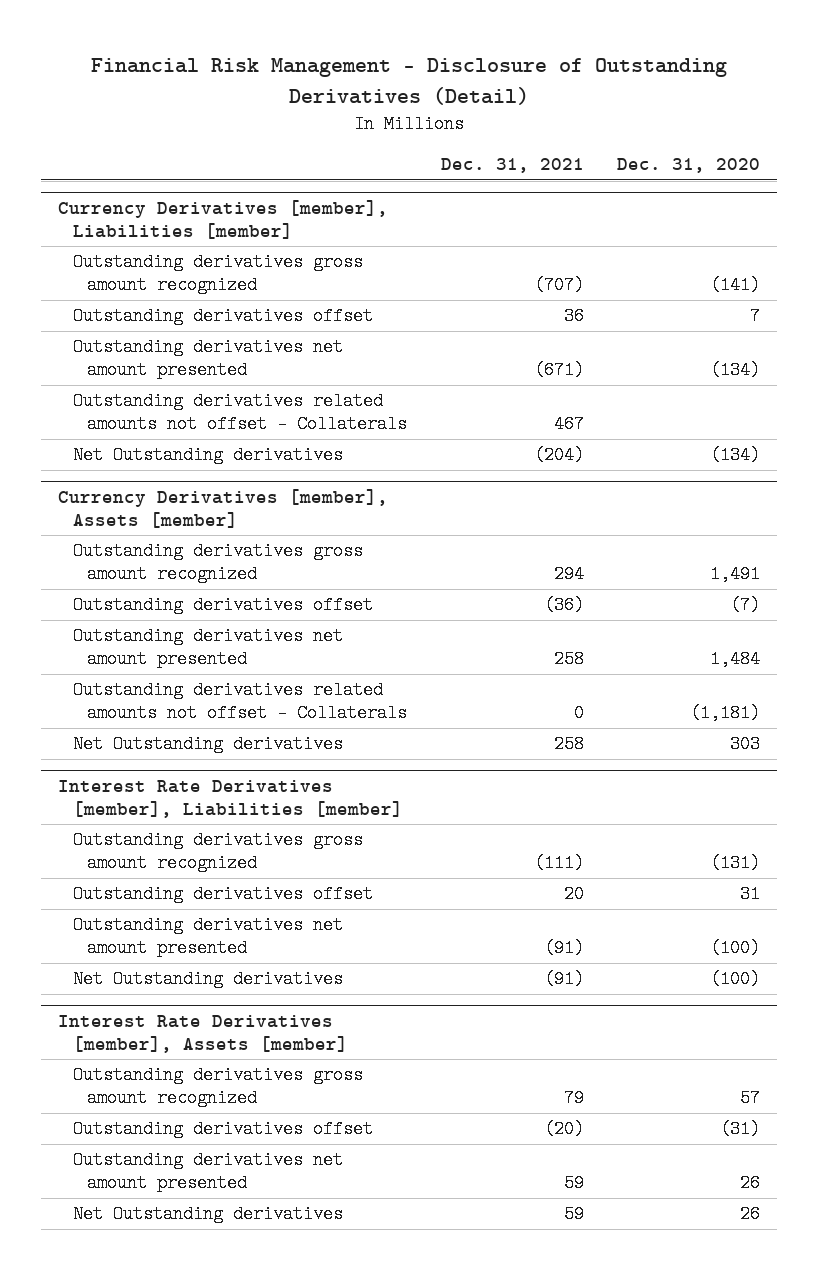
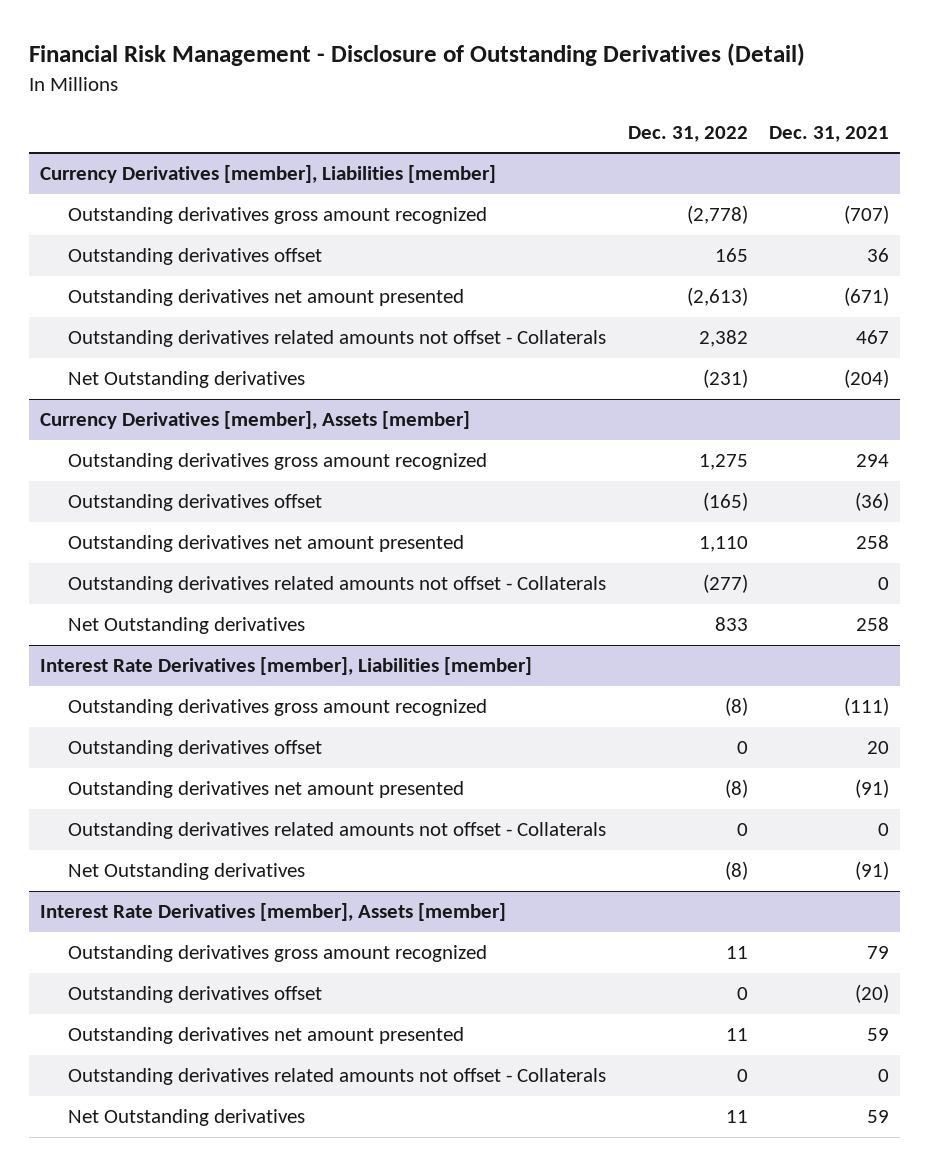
[617,158,761,174] Dec. 31, 2020 -> none
none -> [627,125,748,142] Dec. 31, 2022
none -> [68,822,607,840] Outstanding derivatives related amounts not offset - Collaterals
none -> [68,1068,607,1086] Outstanding derivatives related amounts not offset - Collaterals

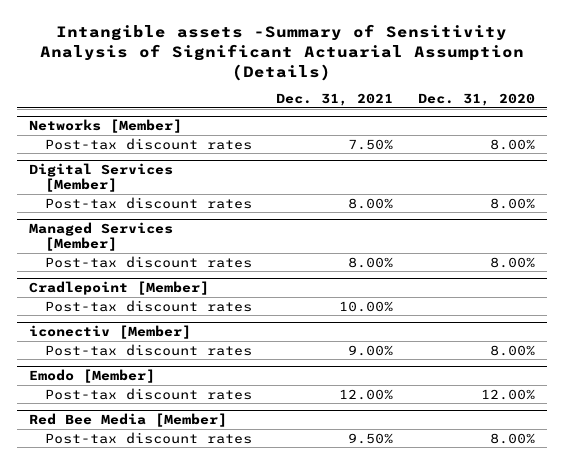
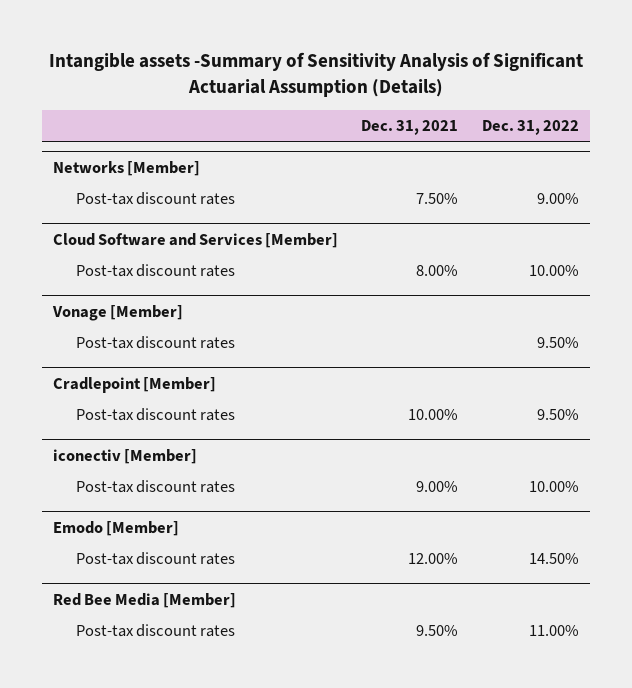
[417,93,535,107] Dec. 31, 2020 -> none
none -> [481,120,579,136] Dec. 31, 2022
[28,163,173,193] Digital Services [Member] -> none
[44,196,252,209] Post-tax discount rates -> none
[28,222,173,252] Managed Services [Member] -> none
none -> [53,232,339,248] Cloud Software and Services [Member]
none -> [52,304,184,321] Vonage [Member]
none -> [76,336,236,350] Post-tax discount rates

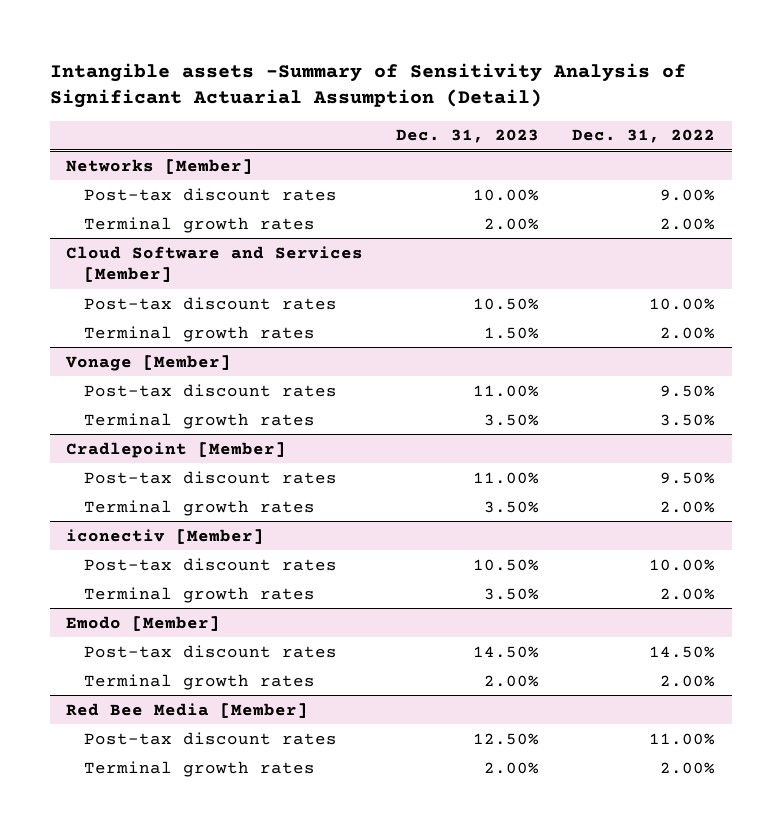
[48,52,583,98] Intangible assets -Summary of Sensitivity Analysis of Significant Actuarial Assumption (Details) -> [49,62,686,109] Intangible assets -Summary of Sensitivity Analysis of Significant Actuarial Assumption (Detail)
[361,120,459,136] Dec. 31, 2021 -> none
none -> [396,129,540,144] Dec. 31, 2023
none -> [84,216,316,233] Terminal growth rates
none -> [84,325,316,342] Terminal growth rates
none -> [84,412,316,429] Terminal growth rates
none -> [84,499,316,516] Terminal growth rates
none -> [84,586,316,603] Terminal growth rates
none -> [84,673,316,690] Terminal growth rates
none -> [84,760,316,777] Terminal growth rates

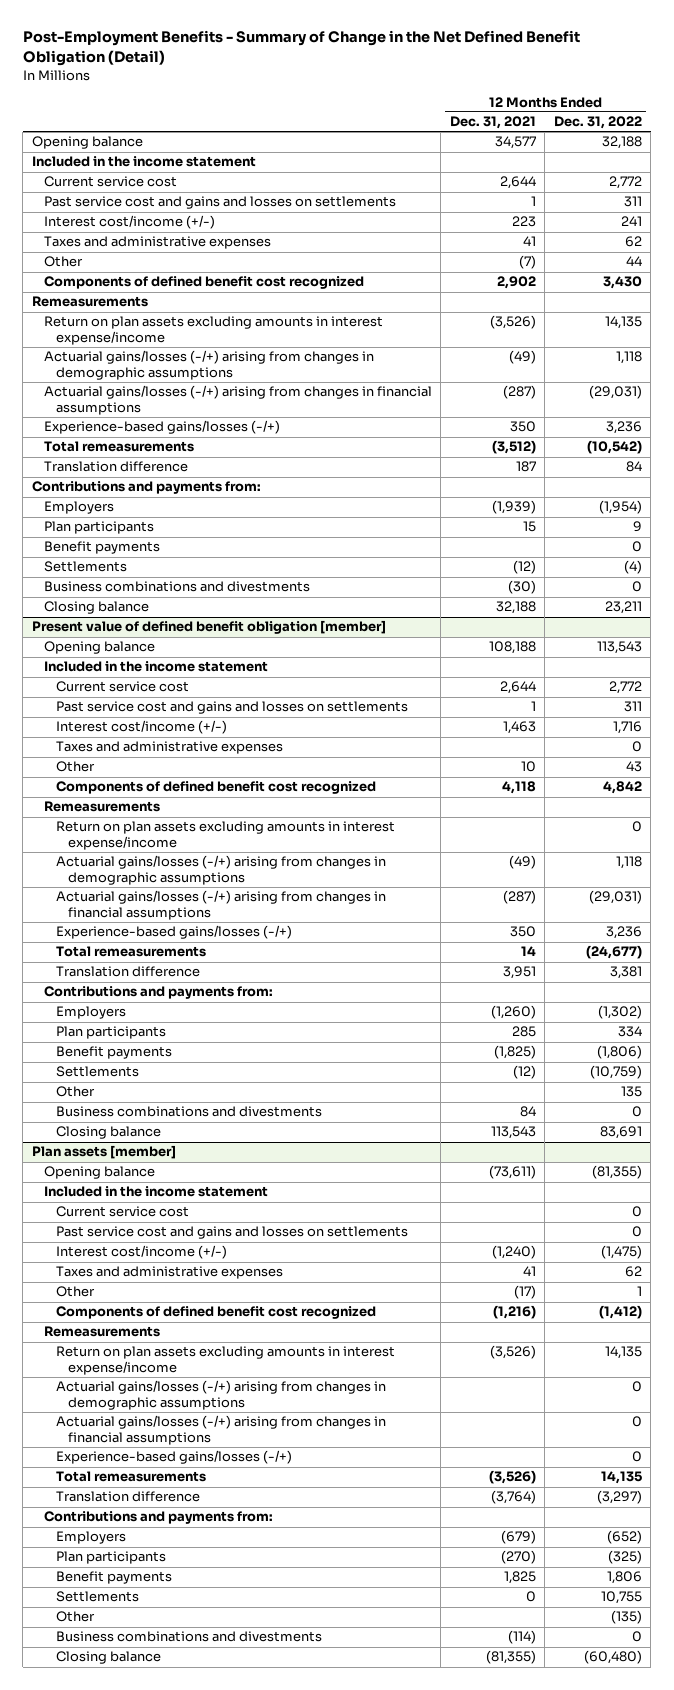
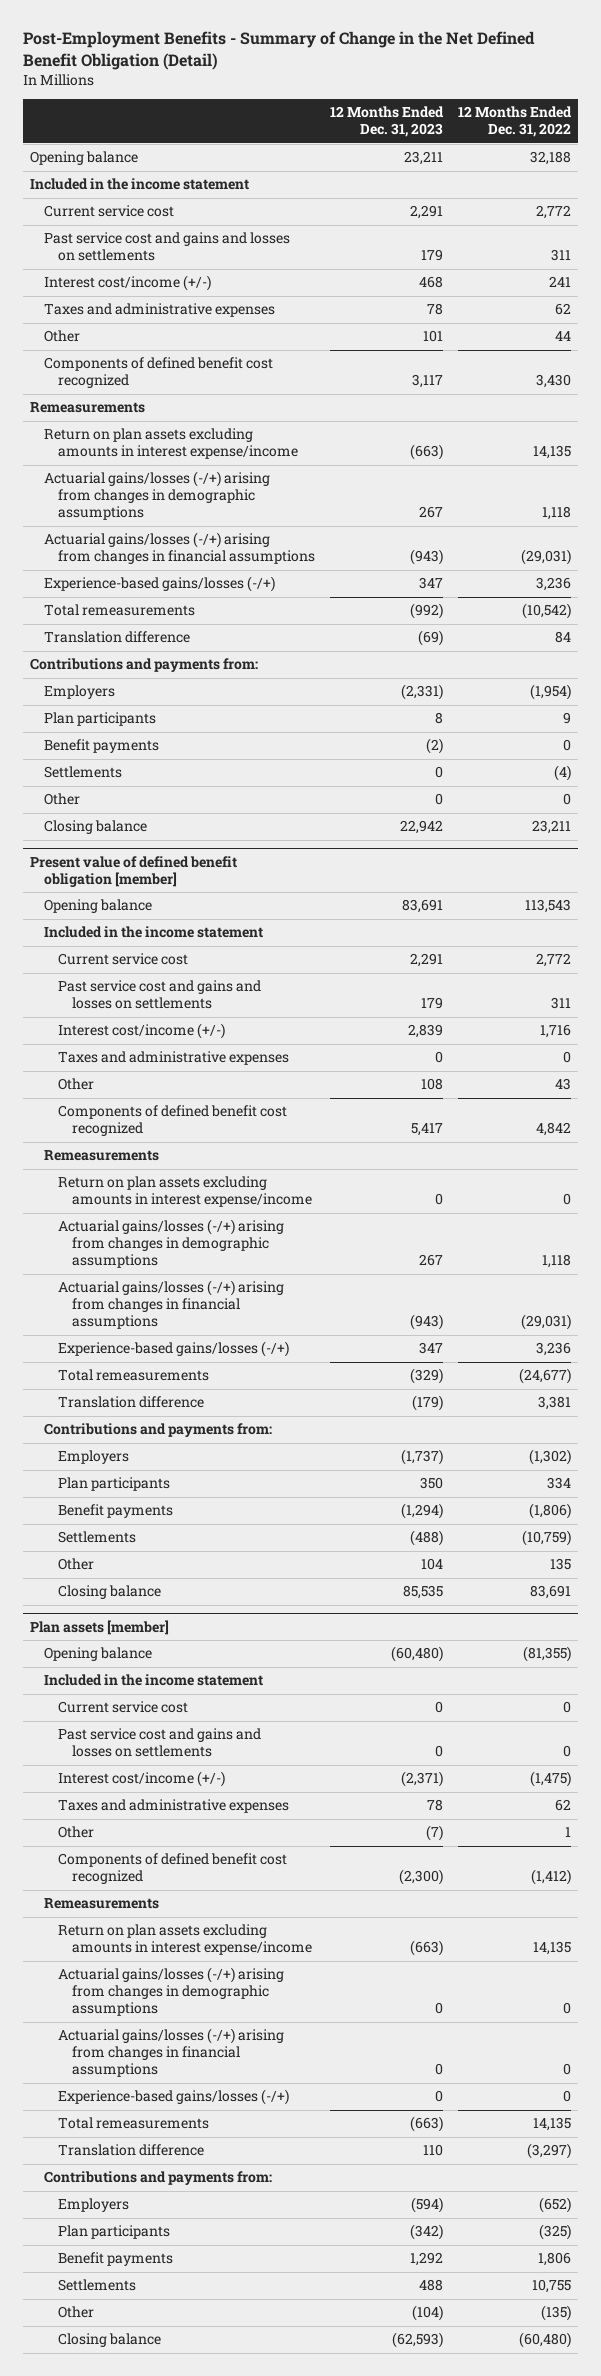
[449,116,536,130] Dec. 31, 2021 -> none
none -> [329,106,444,138] 12 Months Ended Dec. 31, 2023
[43,581,310,593] Business combinations and divestments -> none
none -> [44,793,81,806] Other
[55,1106,322,1118] Business combinations and divestments -> none
[55,1631,322,1643] Business combinations and divestments -> none

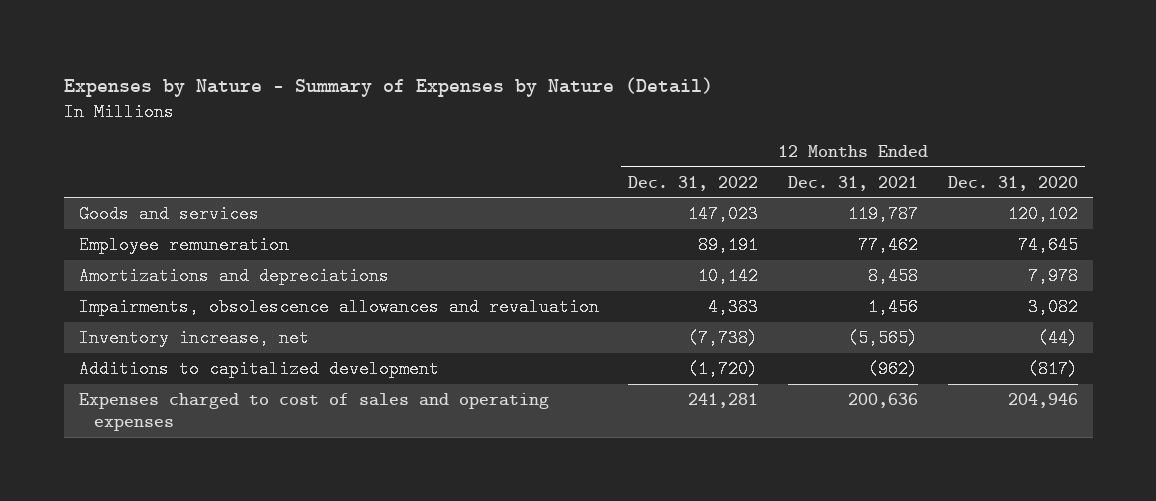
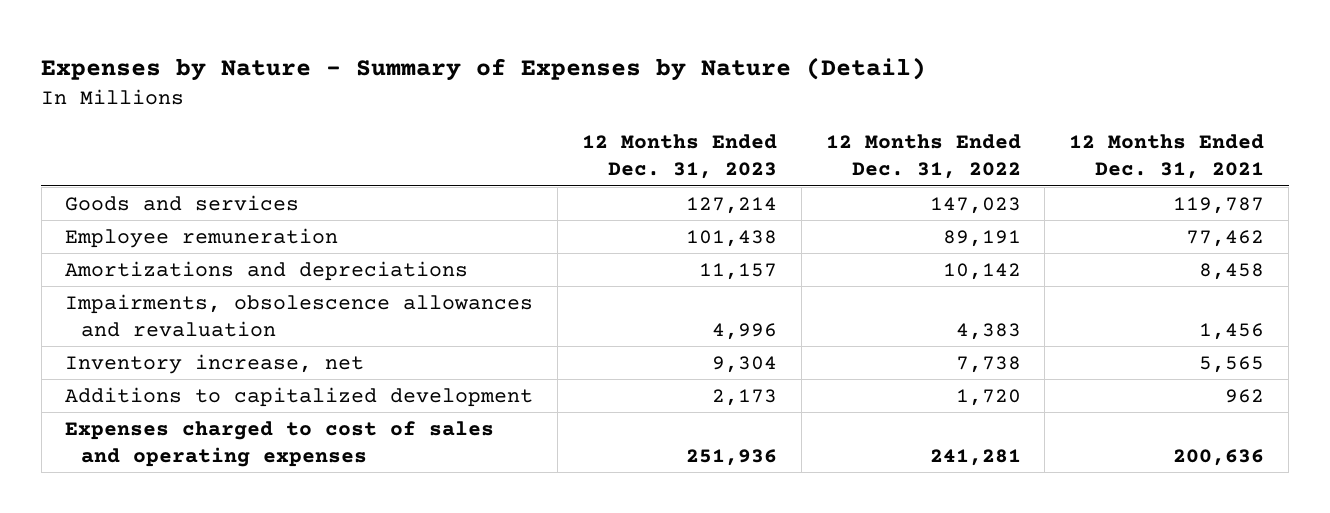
[947,175,1078,191] Dec. 31, 2020 -> none
none -> [582,134,778,180] 12 Months Ended Dec. 31, 2023
[688,328,759,347] (7,738) -> [955,355,1021,373] 7,738
[848,328,919,347] (5,565) -> [1199,355,1265,373] 5,565
[688,359,759,378] (1,720) -> [955,388,1021,406] 1,720
[868,359,919,378] (962) -> [1225,388,1265,403] 962

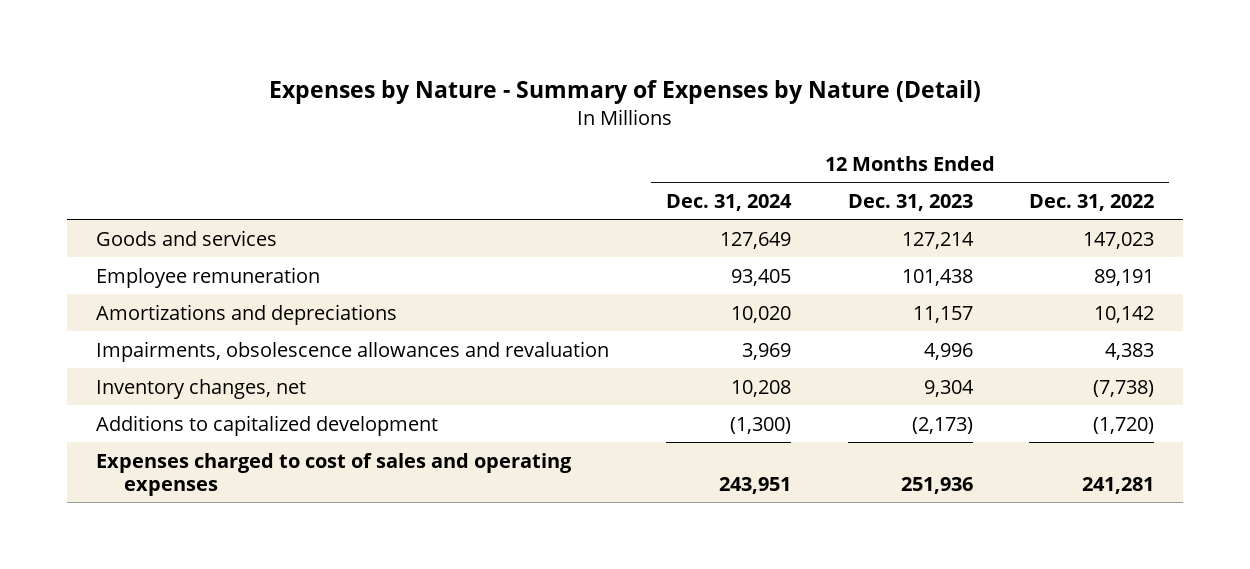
[1069,134,1265,180] 12 Months Ended Dec. 31, 2021 -> none
none -> [665,193,792,211] Dec. 31, 2024
[65,353,365,374] Inventory increase, net -> [95,378,306,399] Inventory changes, net
[955,355,1021,373] 7,738 -> [1093,379,1155,397] (7,738)
[712,388,778,406] 2,173 -> [911,416,973,434] (2,173)
[955,388,1021,406] 1,720 -> [1093,416,1155,434] (1,720)

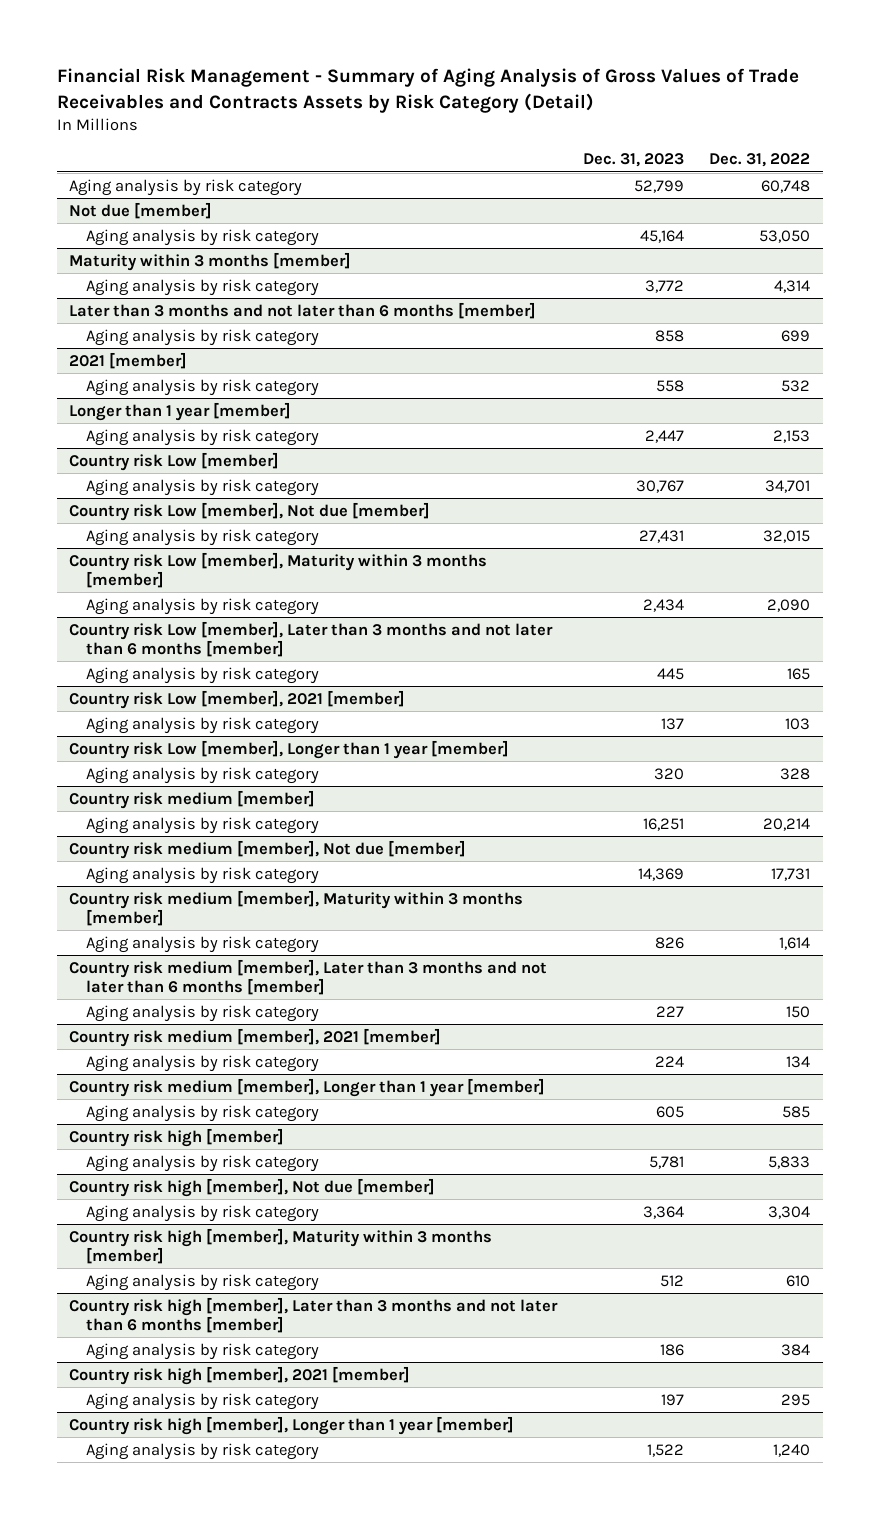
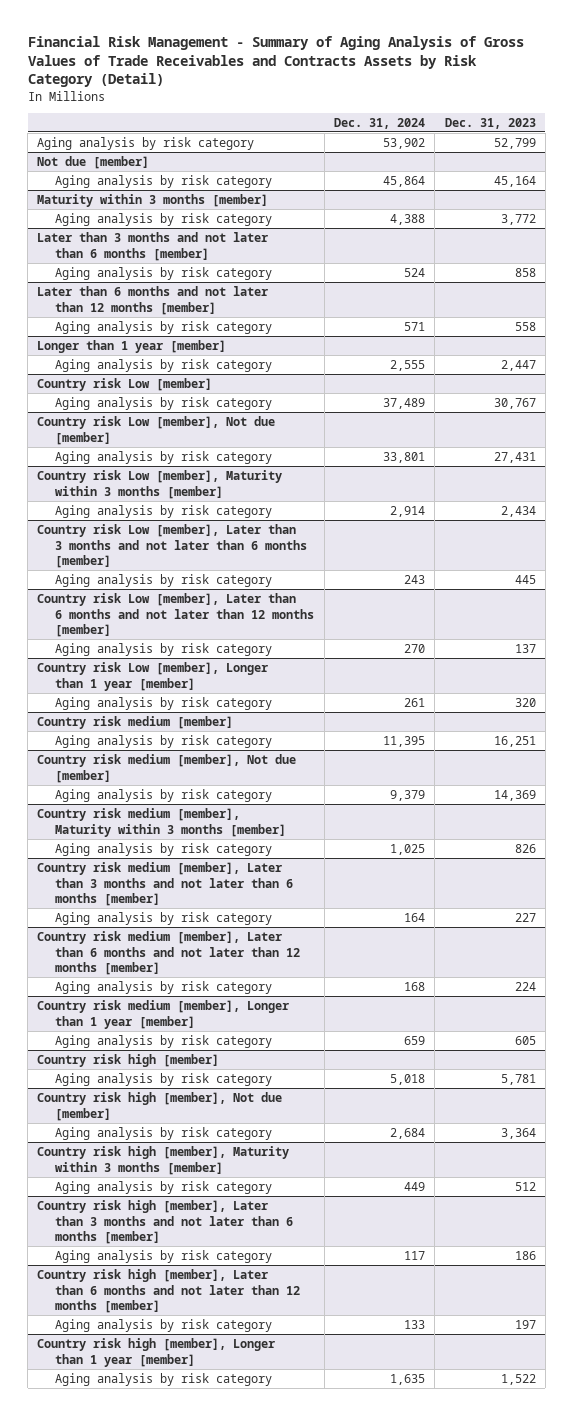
[709,153,811,168] Dec. 31, 2022 -> none
none -> [333,117,425,129] Dec. 31, 2024
[69,351,188,369] 2021 [member] -> [37,285,269,315] Later than 6 months and not later than 12 months [member]
[69,689,406,709] Country risk Low [member], 2021 [member] -> none
none -> [37,592,315,638] Country risk Low [member], Later than 6 months and not later than 12 months [member]
[69,1027,442,1047] Country risk medium [member], 2021 [member] -> none
none -> [37,930,301,976] Country risk medium [member], Later than 6 months and not later than 12 months [member]
[69,1365,411,1385] Country risk high [member], 2021 [member] -> none
none -> [37,1268,301,1314] Country risk high [member], Later than 6 months and not later than 12 months [member]

